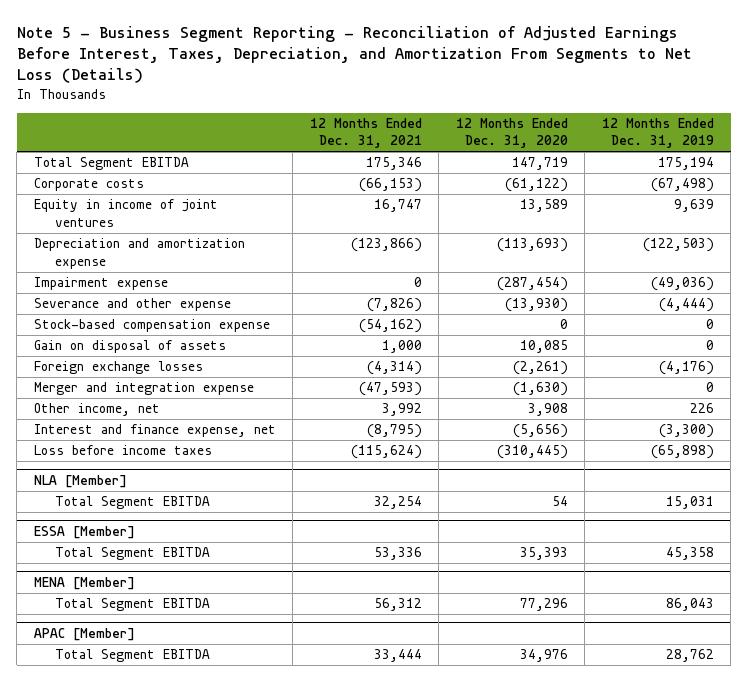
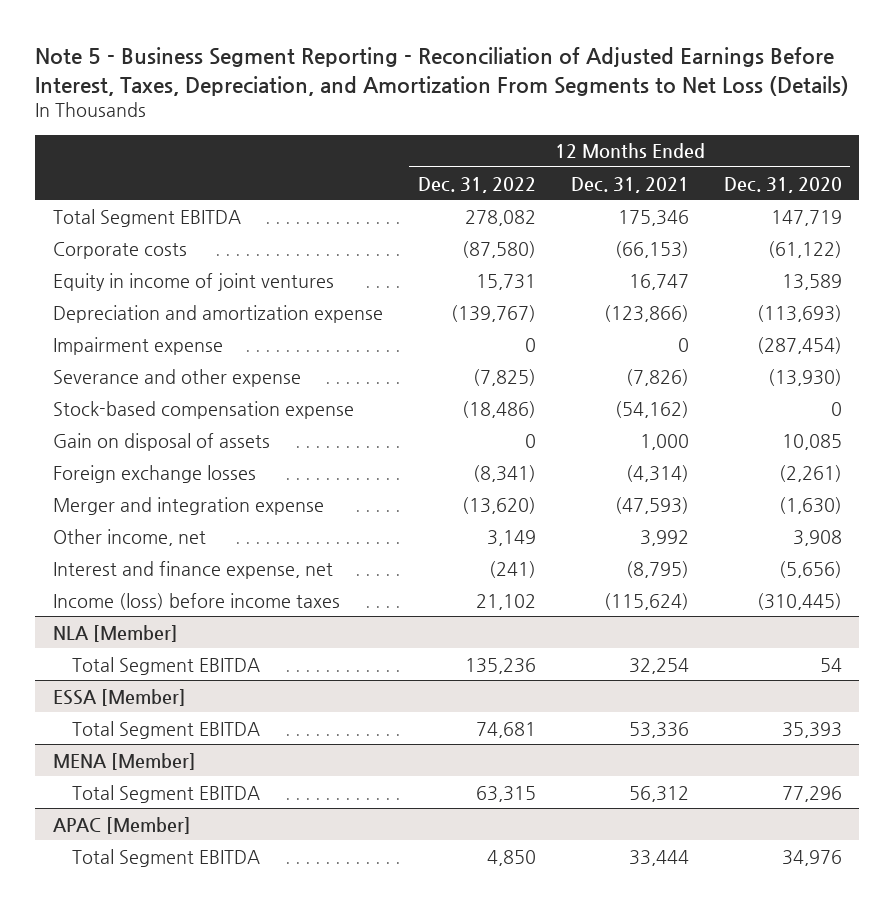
[601,117,714,149] 12 Months Ended Dec. 31, 2019 -> none
none -> [417,176,536,193] Dec. 31, 2022
[33,445,212,456] Loss before income taxes -> [52,592,340,610] Income (loss) before income taxes

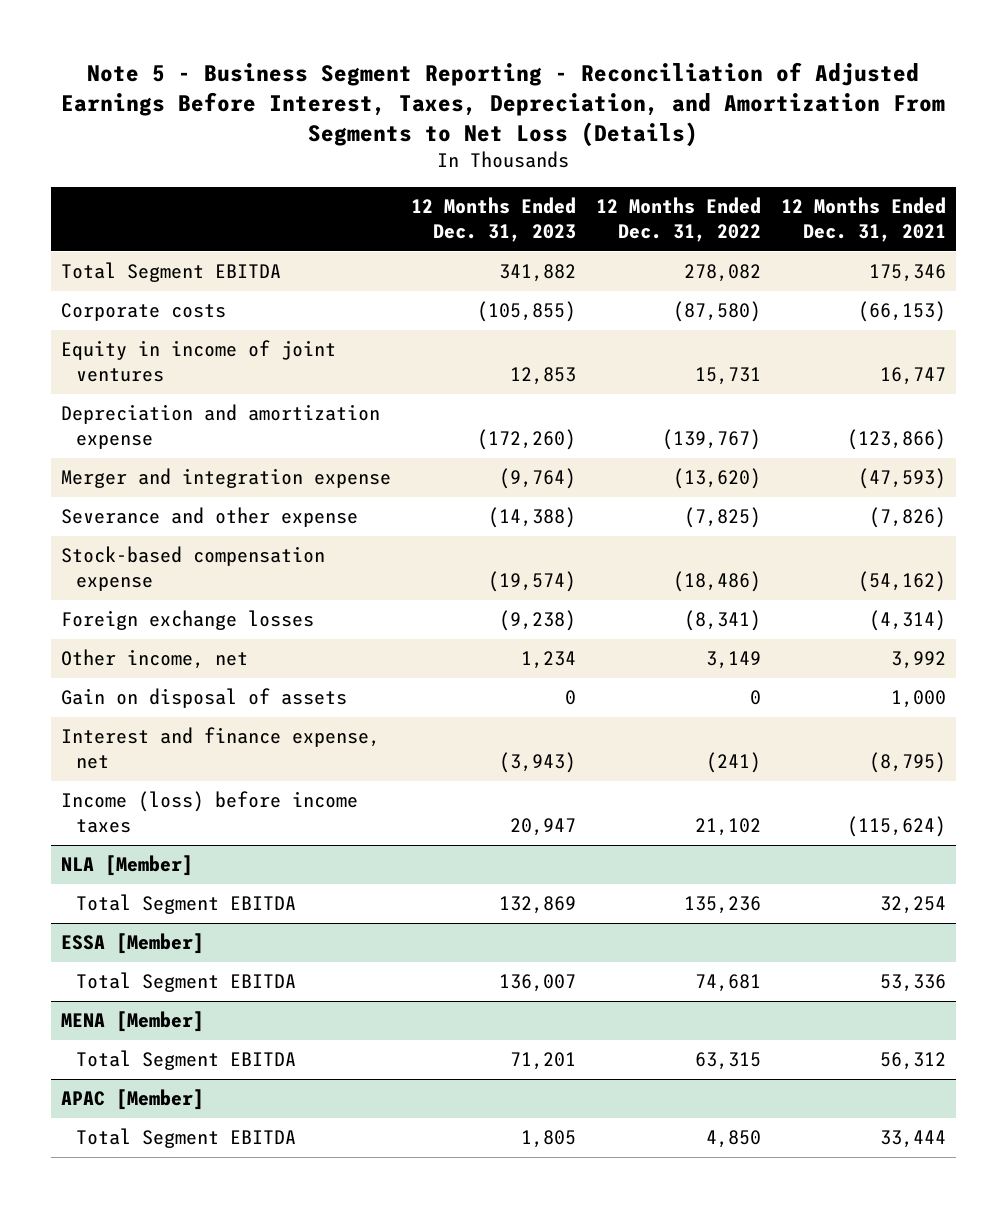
[723,176,842,193] Dec. 31, 2020 -> none
none -> [410,197,576,243] 12 Months Ended Dec. 31, 2023
[52,336,223,355] Impairment expense -> none
[52,496,324,515] Merger and integration expense -> [60,468,391,489] Merger and integration expense
[52,432,270,451] Gain on disposal of assets -> [60,688,347,709] Gain on disposal of assets

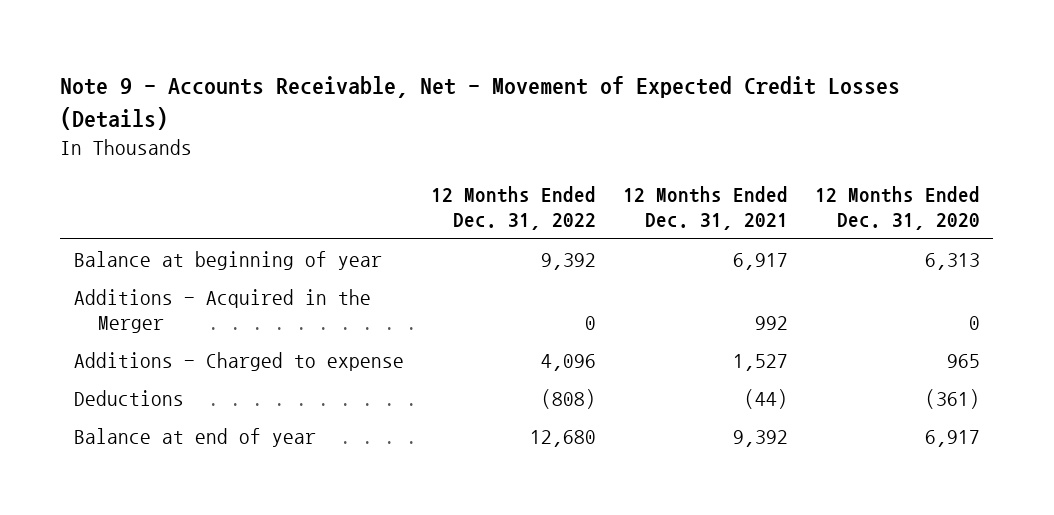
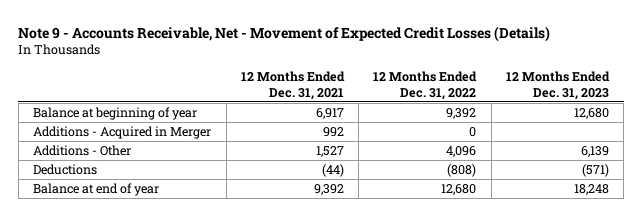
[814,186,980,231] 12 Months Ended Dec. 31, 2020 -> none
none -> [505,70,610,100] 12 Months Ended Dec. 31, 2023
[73,288,371,333] Additions - Acquired in the Merger -> [33,126,212,140] Additions - Acquired in Merger
[73,351,404,371] Additions - Charged to expense -> [33,145,132,157] Additions - Other

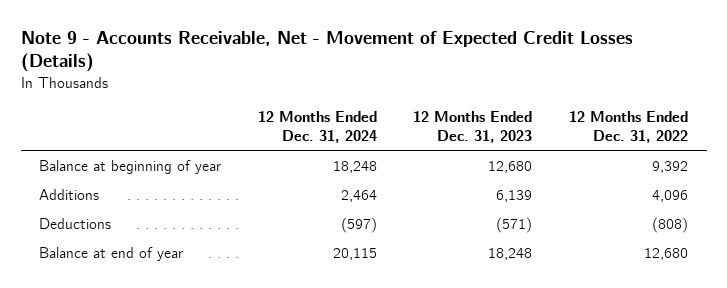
[240,70,345,100] 12 Months Ended Dec. 31, 2021 -> none
none -> [257,111,377,144] 12 Months Ended Dec. 31, 2024
[33,126,212,140] Additions - Acquired in Merger -> none
[33,145,132,157] Additions - Other -> [38,188,99,200] Additions

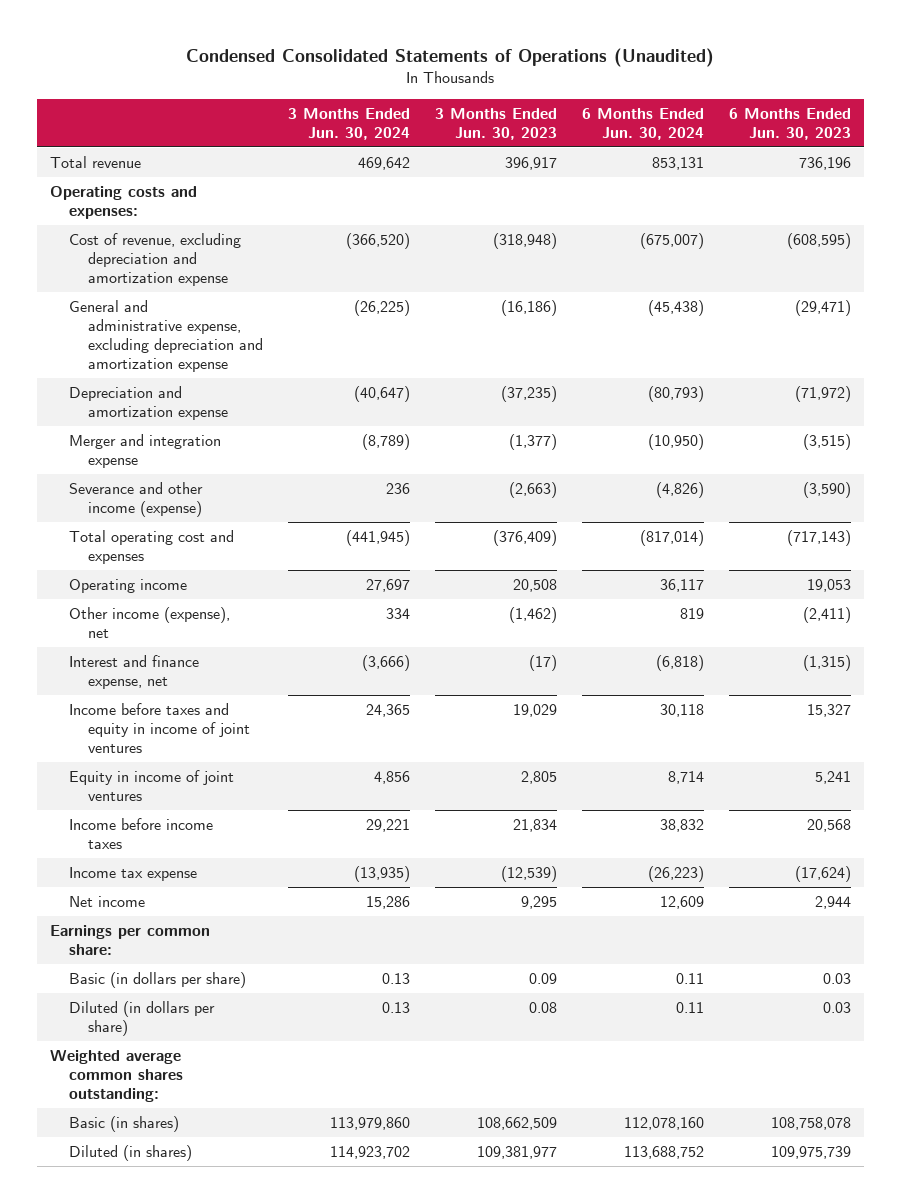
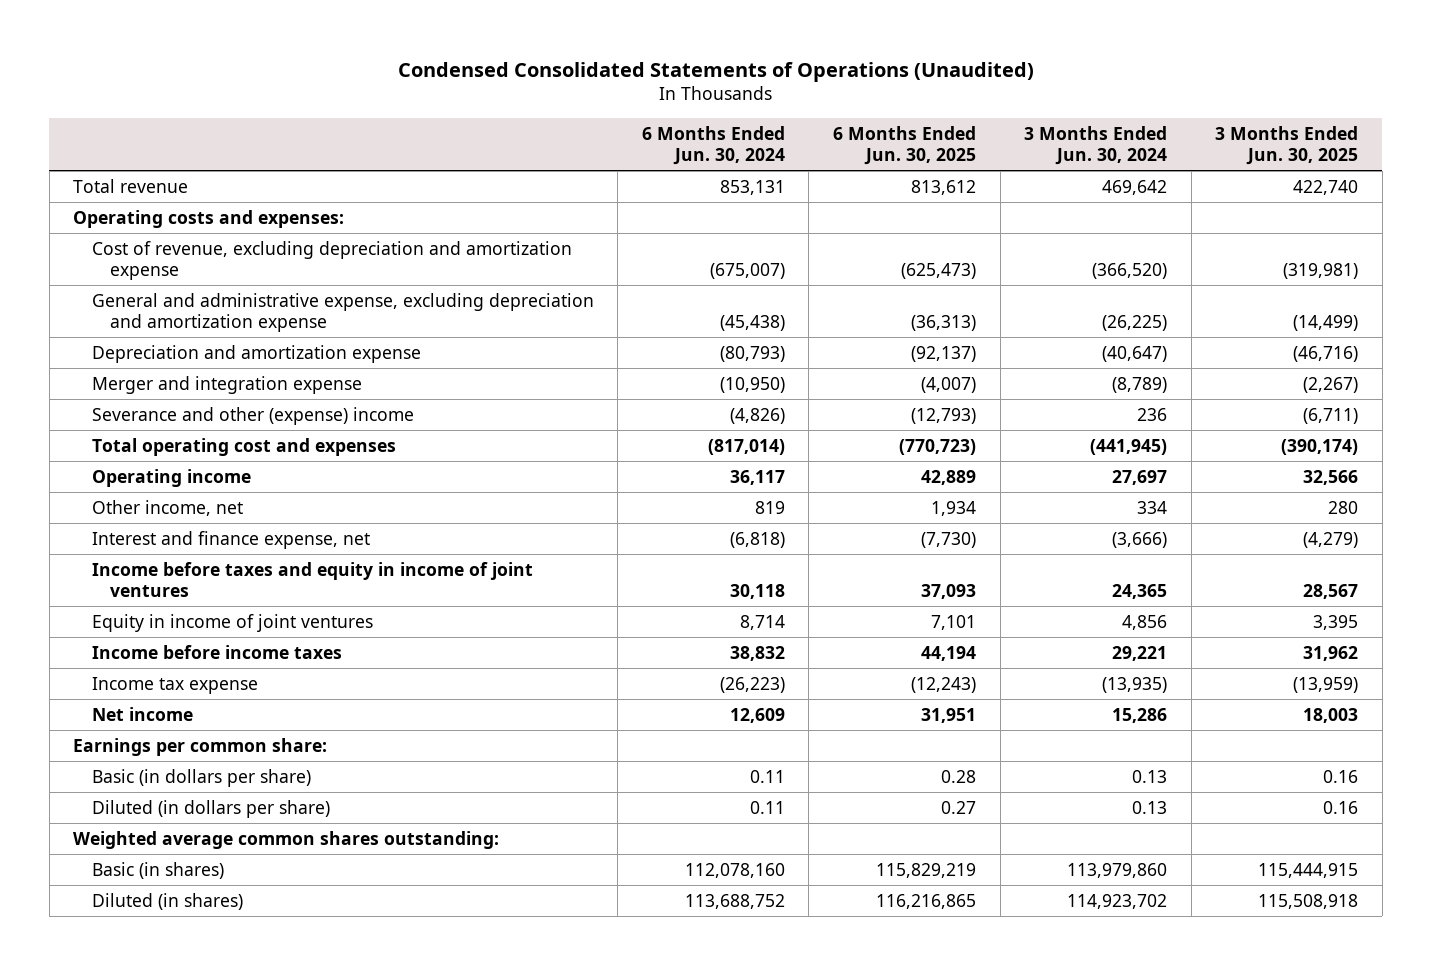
[434,108,557,141] 3 Months Ended Jun. 30, 2023 -> none
[729,108,852,141] 6 Months Ended Jun. 30, 2023 -> none
none -> [832,125,976,166] 6 Months Ended Jun. 30, 2025
none -> [1215,125,1359,166] 3 Months Ended Jun. 30, 2025
[68,481,203,518] Severance and other income (expense) -> [91,406,414,425] Severance and other (expense) income
[68,606,230,639] Other income (expense), net -> [91,499,243,516] Other income, net

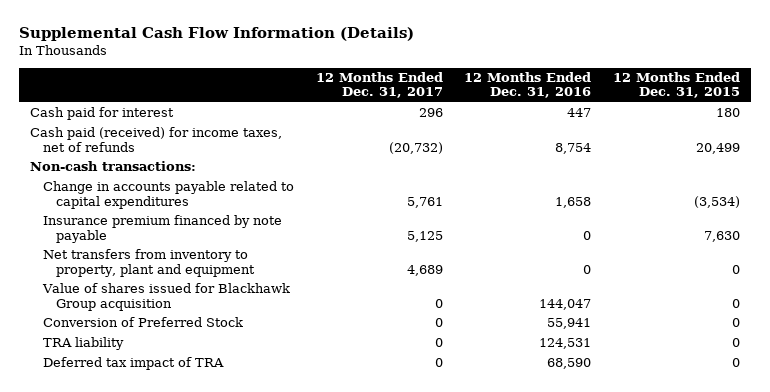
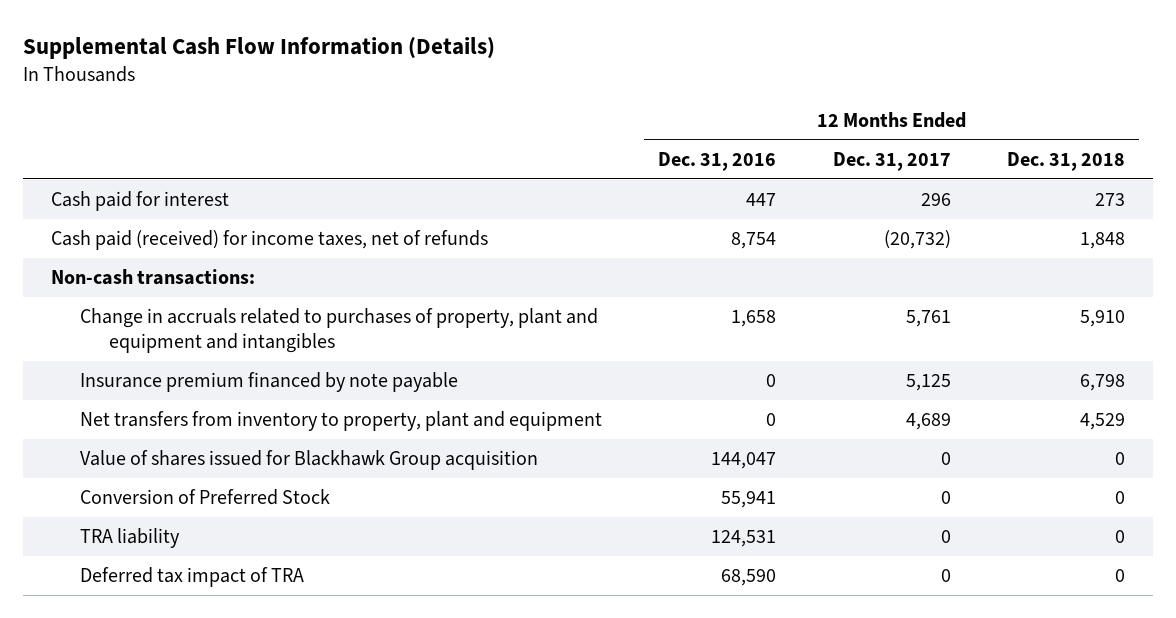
[612,72,740,99] 12 Months Ended Dec. 31, 2015 -> none
none -> [1007,151,1126,171] Dec. 31, 2018
[43,181,295,209] Change in accounts payable related to capital expenditures -> [79,308,598,353] Change in accruals related to purchases of property, plant and equipment and intangibles

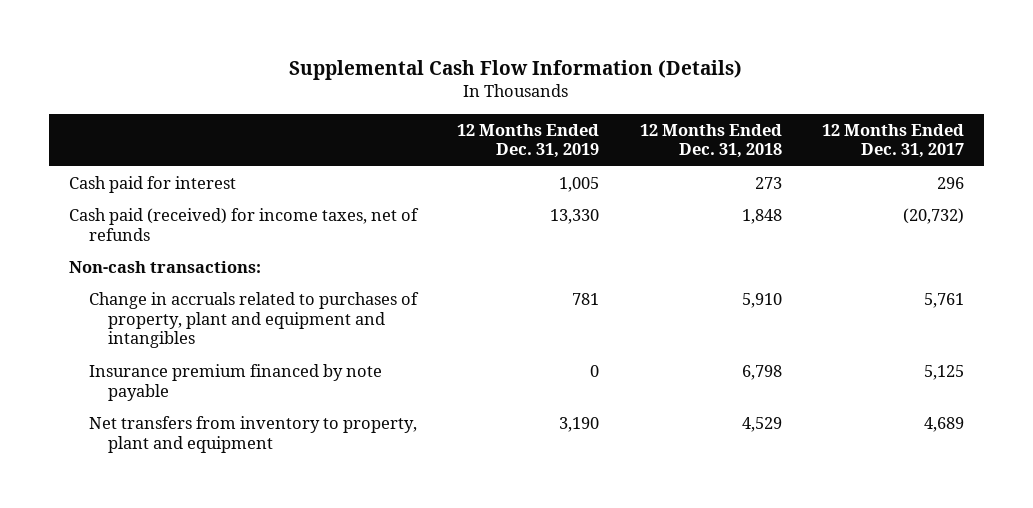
[658,151,777,171] Dec. 31, 2016 -> none
none -> [457,123,600,159] 12 Months Ended Dec. 31, 2019
[79,450,538,471] Value of shares issued for Blackhawk Group acquisition -> none
[79,489,330,506] Conversion of Preferred Stock -> none
[79,528,180,549] TRA liability -> none
[79,567,304,588] Deferred tax impact of TRA -> none

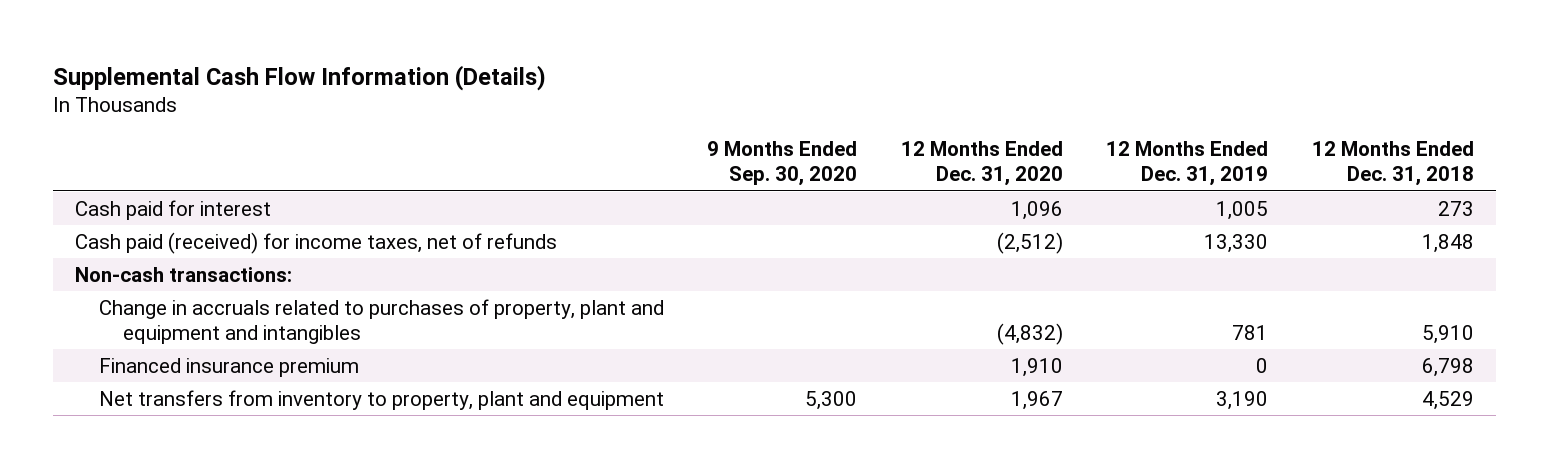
[821,123,964,159] 12 Months Ended Dec. 31, 2017 -> none
none -> [707,141,858,187] 9 Months Ended Sep. 30, 2020
none -> [900,141,1063,187] 12 Months Ended Dec. 31, 2020
[88,364,382,401] Insurance premium financed by note payable -> [98,357,359,377] Financed insurance premium

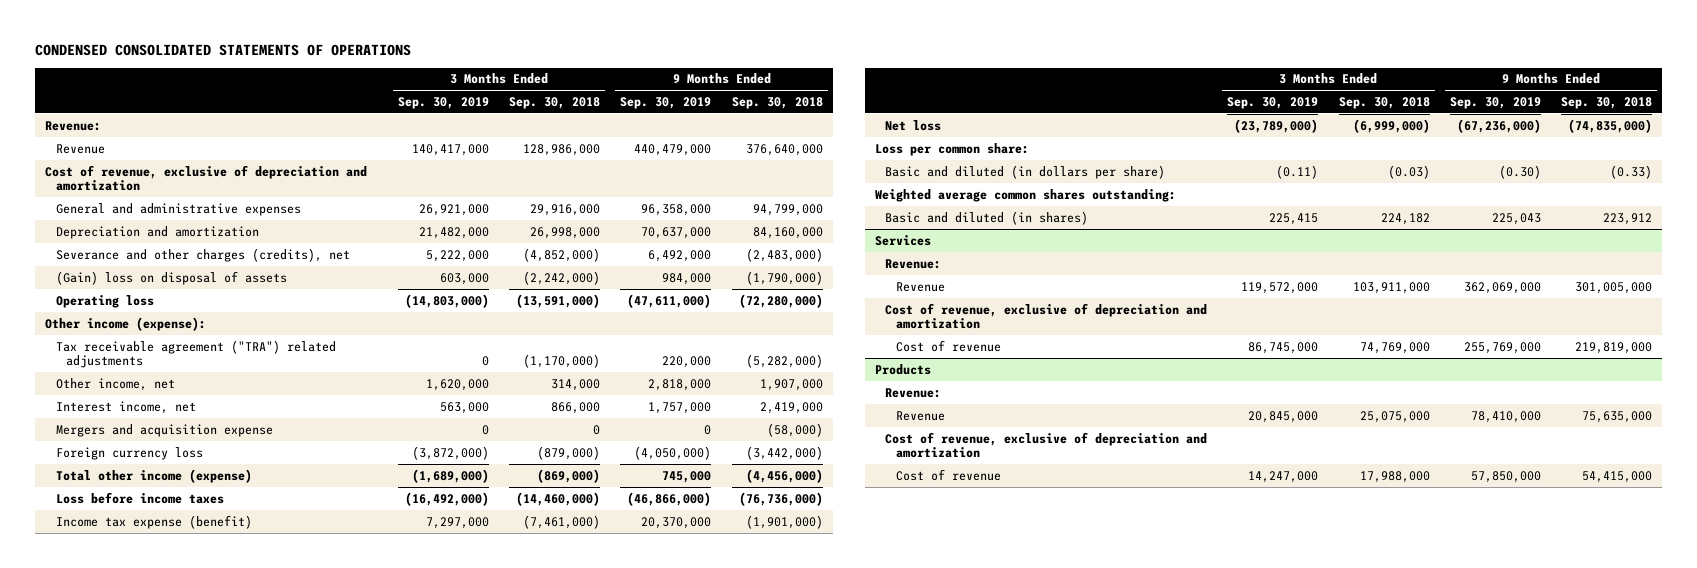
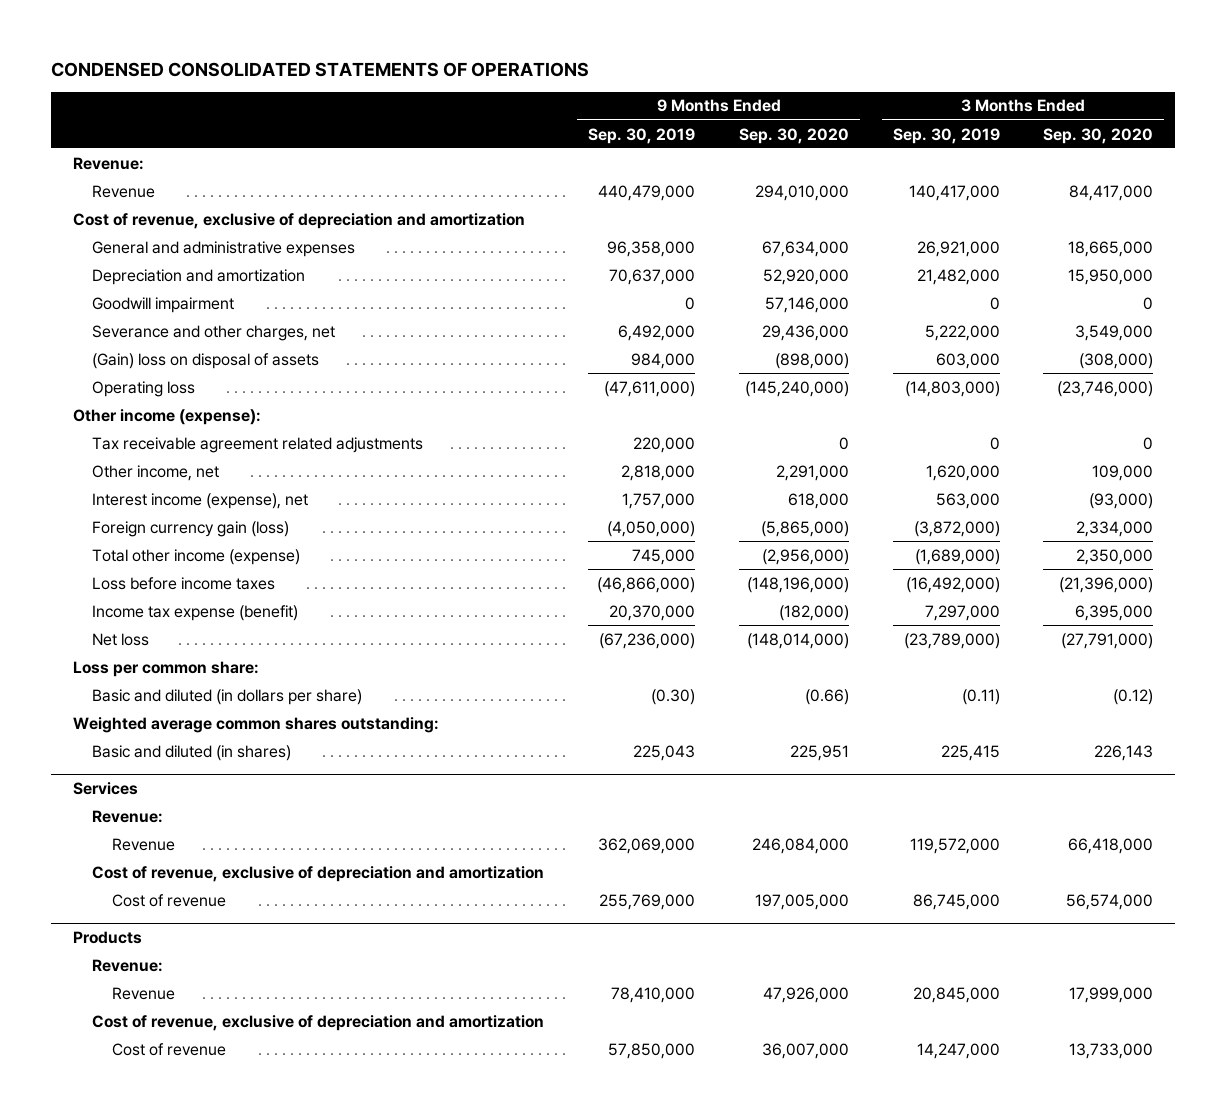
[509,96,601,109] Sep. 30, 2018 -> none
[731,96,823,109] Sep. 30, 2018 -> none
none -> [738,127,849,144] Sep. 30, 2020
none -> [1043,127,1154,144] Sep. 30, 2020
none -> [92,296,235,313] Goodwill impairment
[55,247,350,262] Severance and other charges (credits), net -> [92,324,336,341] Severance and other charges, net
[55,339,336,369] Tax receivable agreement ("TRA") related adjustments -> [92,436,424,453] Tax receivable agreement related adjustments
[55,423,273,437] Mergers and acquisition expense -> none
[55,400,196,414] Interest income, net -> [92,492,309,509] Interest income (expense), net
[55,446,203,460] Foreign currency loss -> [92,520,290,537] Foreign currency gain (loss)

